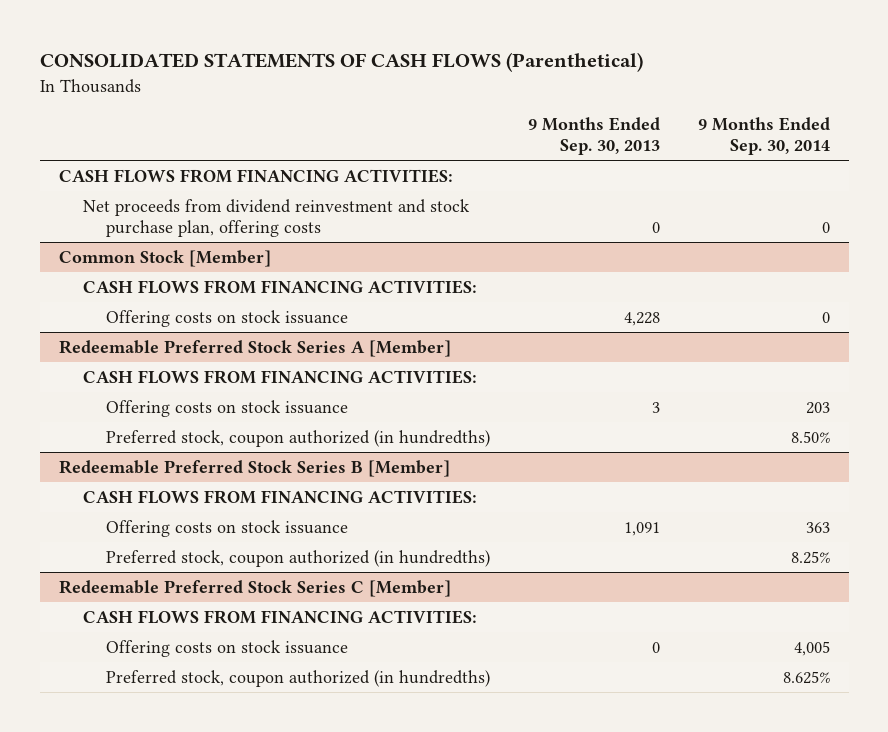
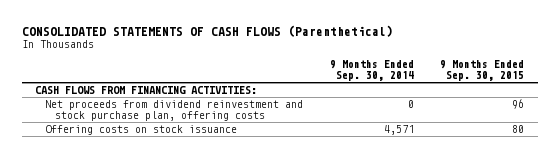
[528,117,661,155] 9 Months Ended Sep. 30, 2013 -> none
none -> [440,60,525,82] 9 Months Ended Sep. 30, 2015
[58,249,271,267] Common Stock [Member] -> none
[82,279,477,294] CASH FLOWS FROM FINANCING ACTIVITIES: -> none
[58,339,451,357] Redeemable Preferred Stock Series A [Member] -> none
[82,369,477,384] CASH FLOWS FROM FINANCING ACTIVITIES: -> none
[106,399,349,417] Offering costs on stock issuance -> none
[106,429,491,447] Preferred stock, coupon authorized (in hundredths) -> none
[58,459,450,477] Redeemable Preferred Stock Series B [Member] -> none
[82,489,477,504] CASH FLOWS FROM FINANCING ACTIVITIES: -> none
[106,519,349,537] Offering costs on stock issuance -> none
[106,549,491,567] Preferred stock, coupon authorized (in hundredths) -> none
[58,579,451,597] Redeemable Preferred Stock Series C [Member] -> none
[82,609,477,624] CASH FLOWS FROM FINANCING ACTIVITIES: -> none
[106,639,349,657] Offering costs on stock issuance -> none
[106,669,491,687] Preferred stock, coupon authorized (in hundredths) -> none
[821,311,830,323] 0 -> [383,125,414,136] 4,571

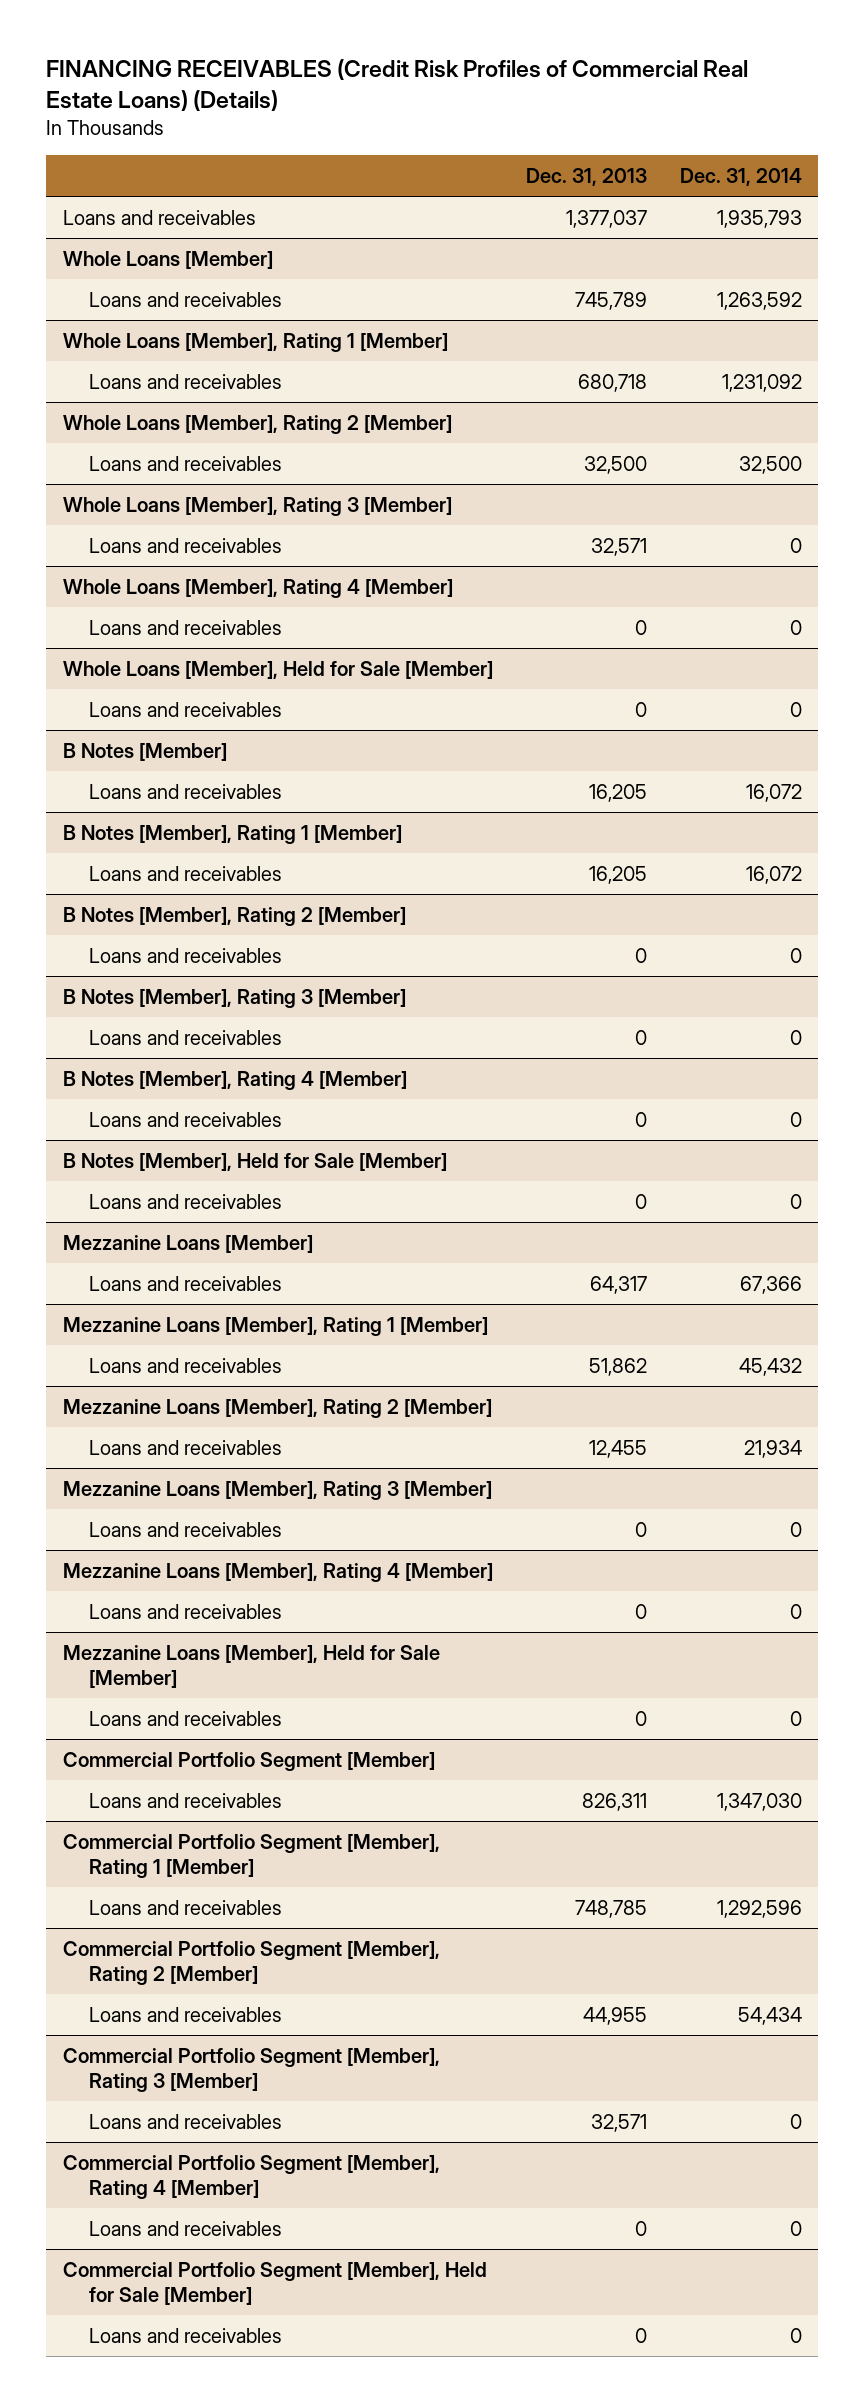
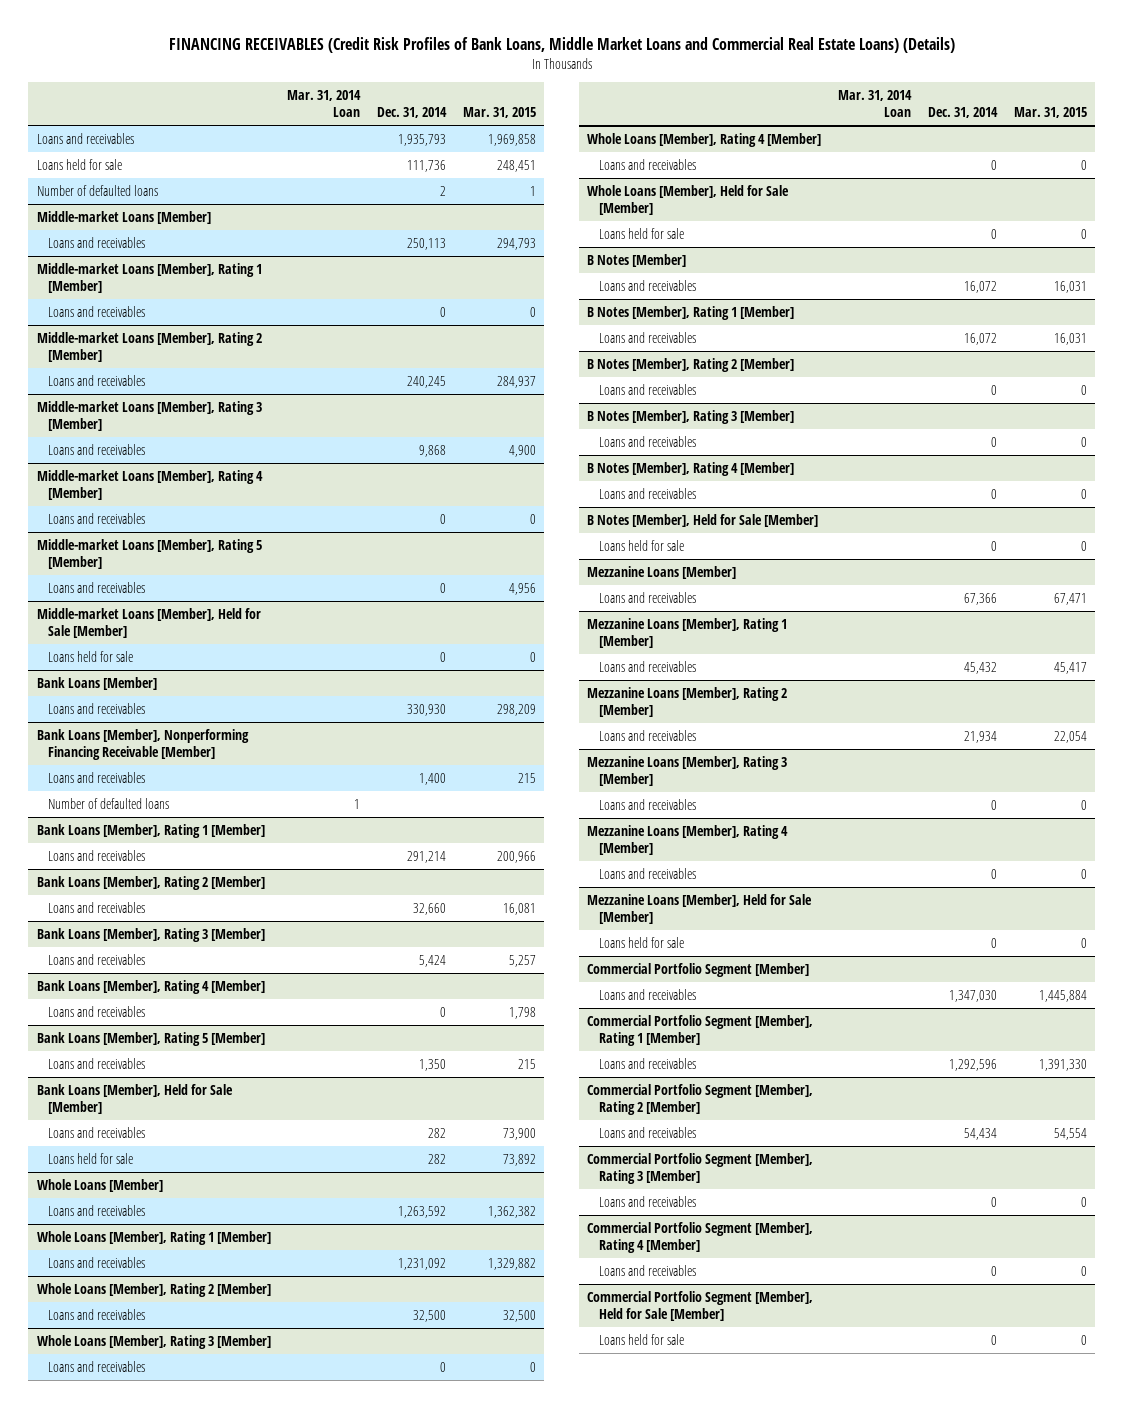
[46,59,749,112] FINANCING RECEIVABLES (Credit Risk Profiles of Commercial Real Estate Loans) (Details) -> [168,36,955,53] FINANCING RECEIVABLES (Credit Risk Profiles of Bank Loans, Middle Market Loans and Commercial Real Estate Loans) (Details)
[525,168,647,187] Dec. 31, 2013 -> none
none -> [287,90,362,118] Mar. 31, 2014 Loan
none -> [462,107,536,119] Mar. 31, 2015
none -> [36,158,122,170] Loans held for sale
none -> [36,184,158,196] Number of defaulted loans
none -> [36,210,211,224] Middle-market Loans [Member]
none -> [48,236,146,248] Loans and receivables
none -> [36,262,262,294] Middle-market Loans [Member], Rating 1 [Member]
none -> [48,305,146,317] Loans and receivables
none -> [36,331,262,363] Middle-market Loans [Member], Rating 2 [Member]
none -> [48,374,146,386] Loans and receivables
none -> [36,400,262,432] Middle-market Loans [Member], Rating 3 [Member]
none -> [48,443,146,455] Loans and receivables
none -> [36,469,263,501] Middle-market Loans [Member], Rating 4 [Member]
none -> [48,512,146,524] Loans and receivables
none -> [36,538,262,570] Middle-market Loans [Member], Rating 5 [Member]
none -> [48,581,146,593] Loans and receivables
none -> [36,607,261,639] Middle-market Loans [Member], Held for Sale [Member]
none -> [48,650,134,662] Loans held for sale
none -> [36,676,157,690] Bank Loans [Member]
none -> [48,702,146,714] Loans and receivables
none -> [36,728,249,761] Bank Loans [Member], Nonperforming Financing Receivable [Member]
none -> [48,771,146,783] Loans and receivables
none -> [48,797,170,809] Number of defaulted loans
none -> [36,823,265,838] Bank Loans [Member], Rating 1 [Member]
none -> [48,849,146,861] Loans and receivables
none -> [36,875,265,890] Bank Loans [Member], Rating 2 [Member]
none -> [48,901,146,913] Loans and receivables
none -> [36,927,265,942] Bank Loans [Member], Rating 3 [Member]
none -> [48,953,146,965] Loans and receivables
none -> [36,979,265,994] Bank Loans [Member], Rating 4 [Member]
none -> [48,1005,146,1017] Loans and receivables
none -> [36,1031,265,1046] Bank Loans [Member], Rating 5 [Member]
none -> [48,1057,146,1069] Loans and receivables
none -> [36,1083,233,1115] Bank Loans [Member], Held for Sale [Member]
none -> [48,1126,146,1138] Loans and receivables
none -> [48,1152,134,1164] Loans held for sale
[88,701,282,717] Loans and receivables -> none
none -> [598,227,684,239] Loans held for sale
[88,1193,282,1209] Loans and receivables -> none
none -> [598,539,684,551] Loans held for sale
[88,1710,282,1726] Loans and receivables -> none
none -> [598,936,684,948] Loans held for sale
[88,2327,282,2343] Loans and receivables -> none
none -> [598,1333,684,1345] Loans held for sale

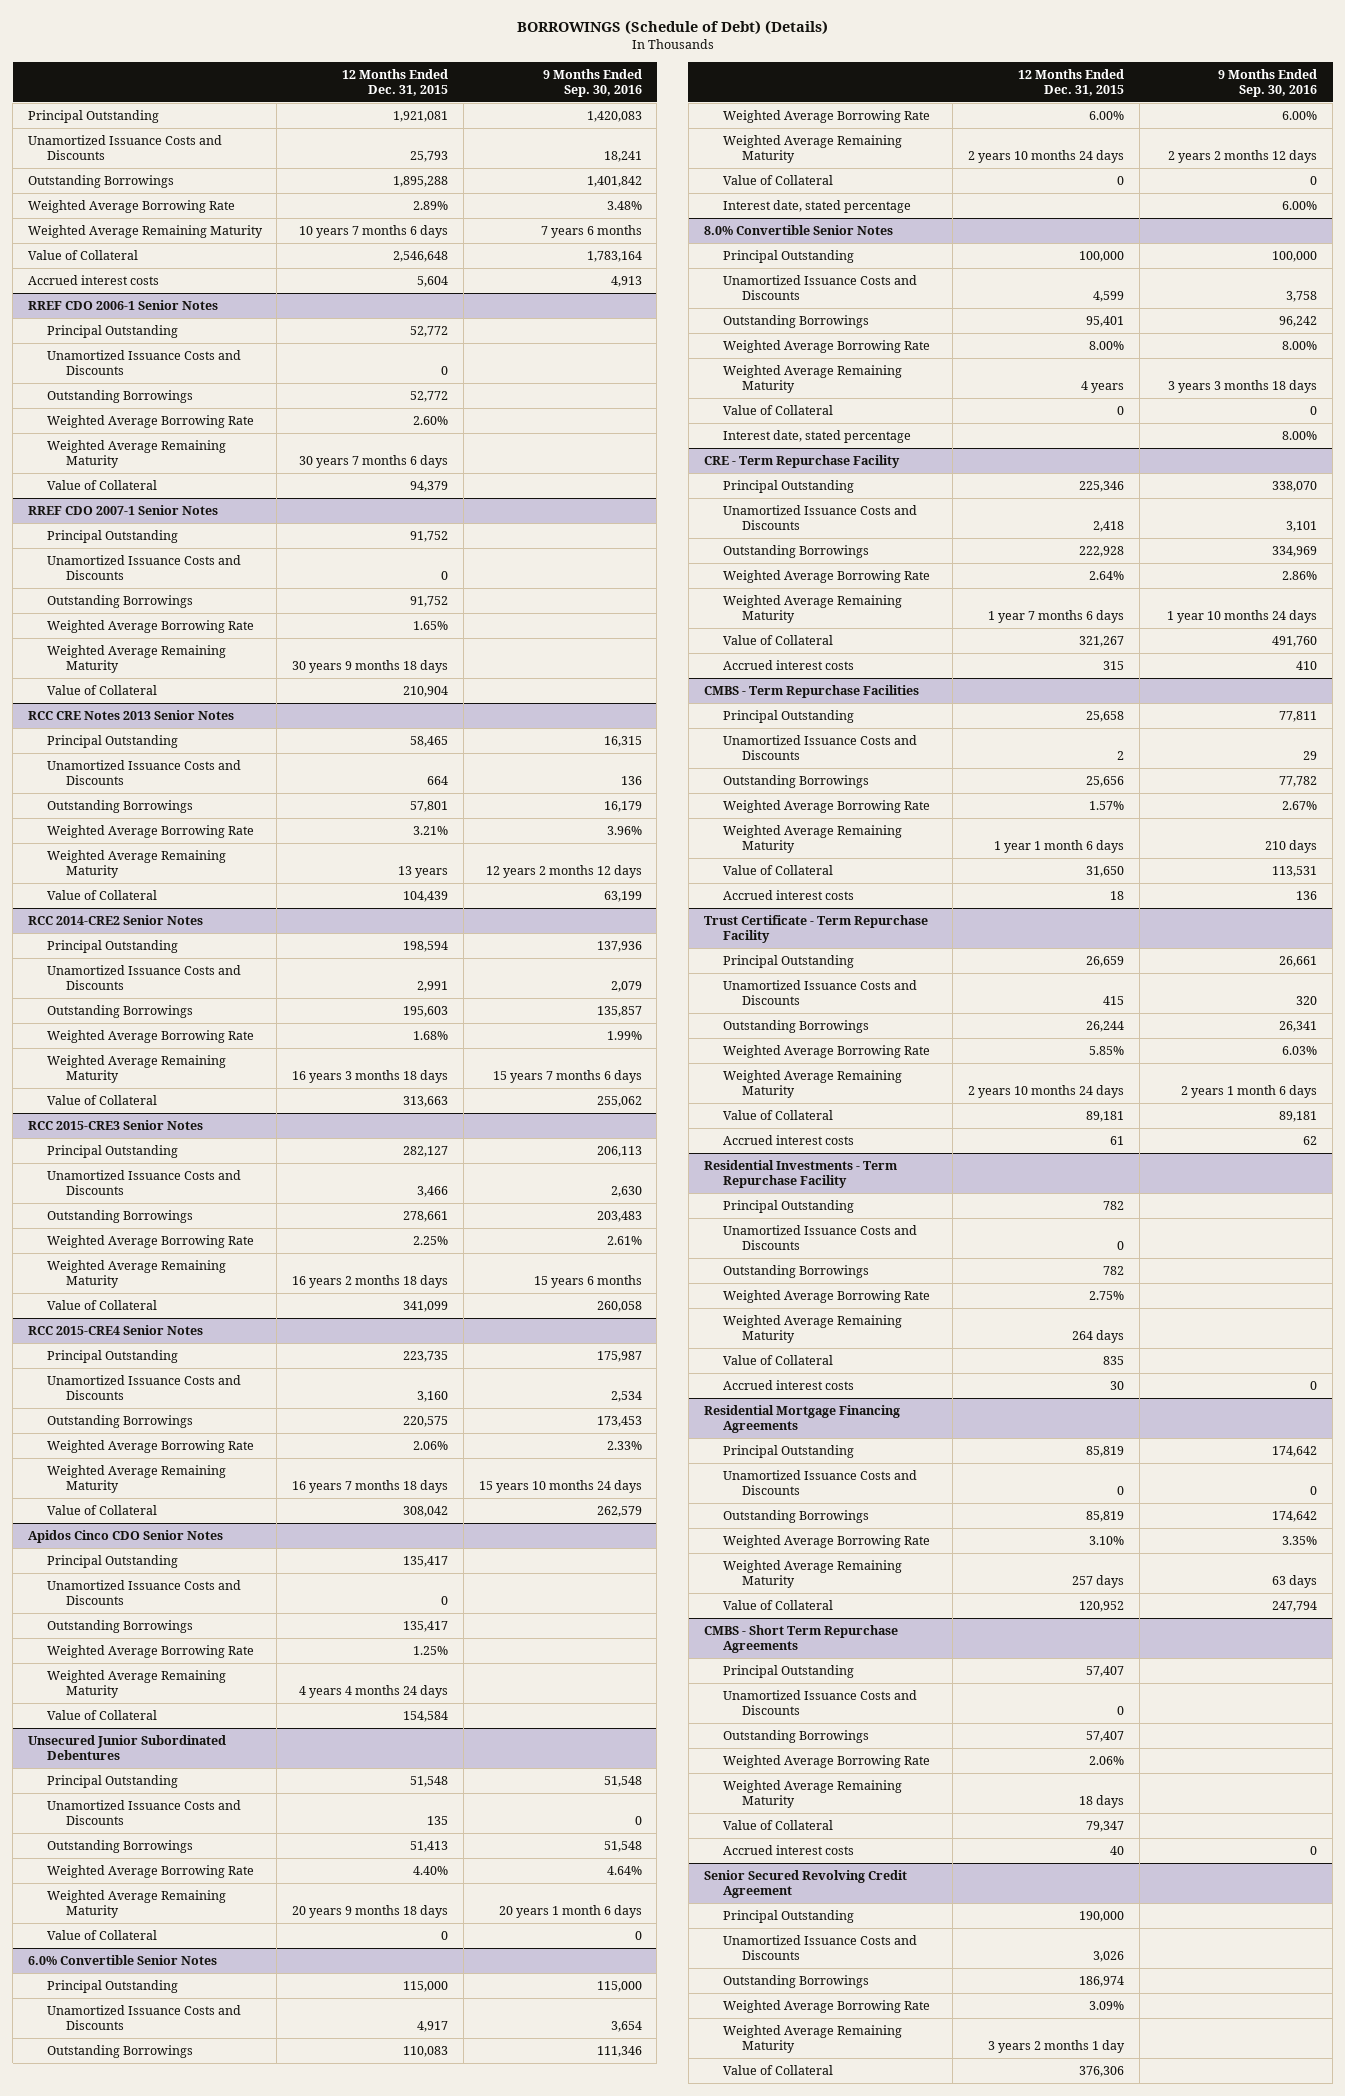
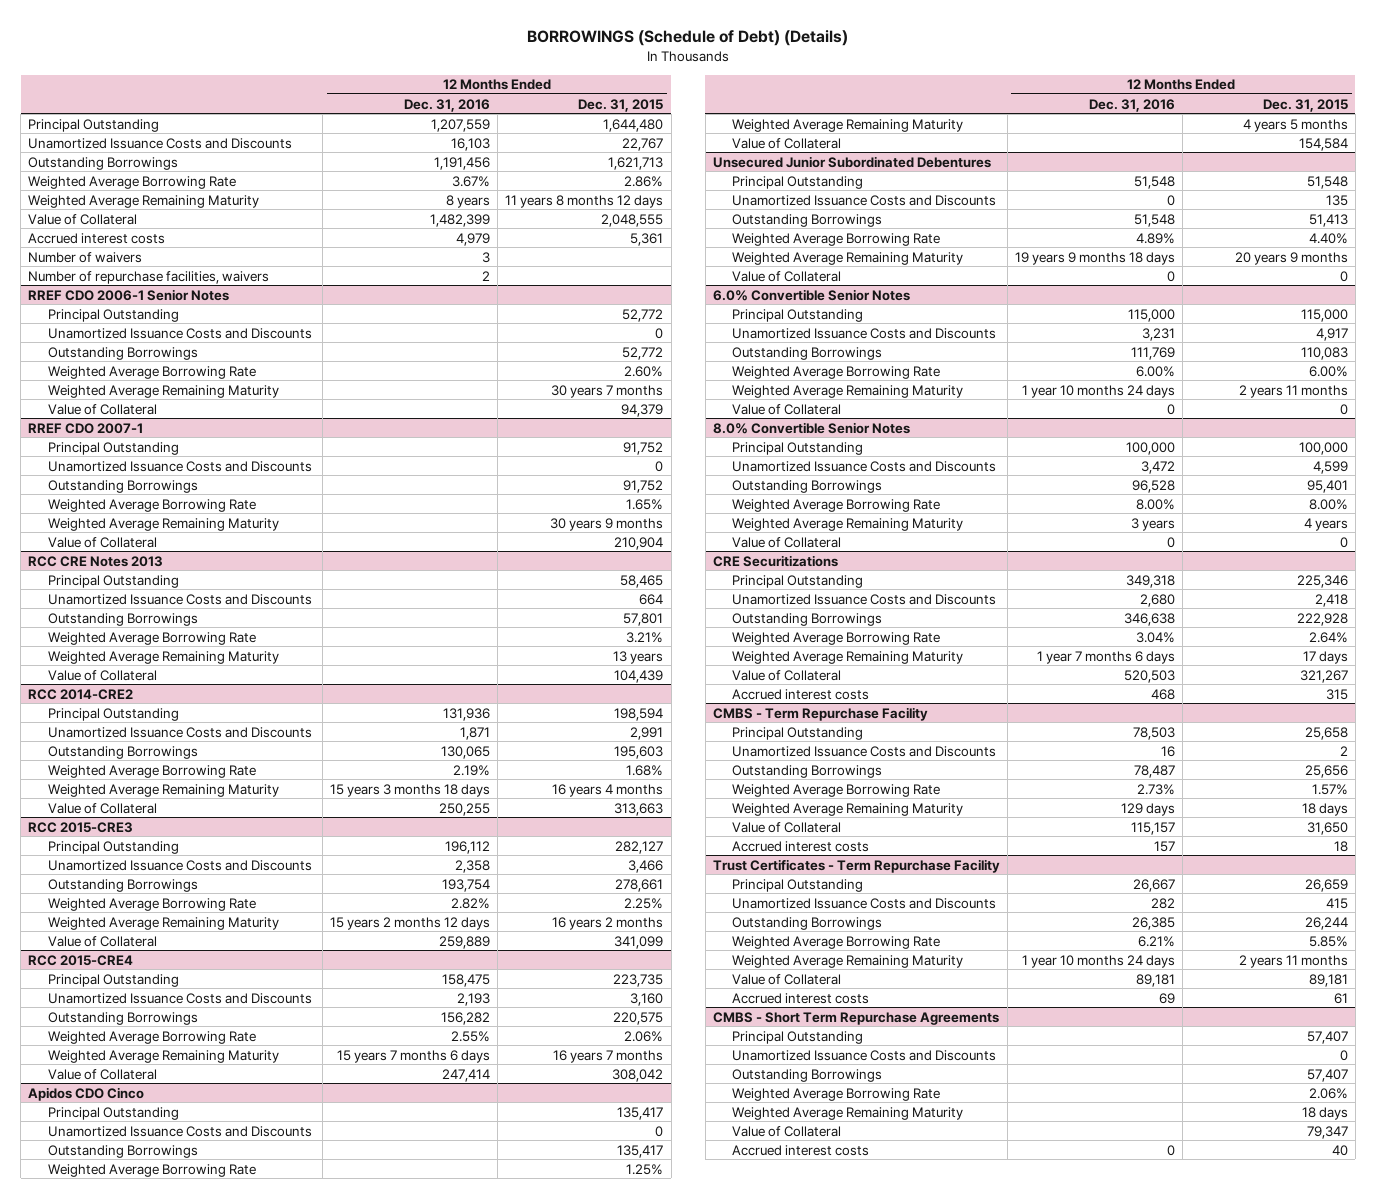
[542,68,642,98] 9 Months Ended Sep. 30, 2016 -> none
none -> [404,98,491,112] Dec. 31, 2016
[393,110,449,122] 1,921,081 -> [603,118,664,132] 1,644,480
[410,151,449,163] 25,793 -> [622,137,664,151] 22,767
[393,175,449,187] 1,895,288 -> [608,156,664,170] 1,621,713
[413,200,449,210] 2.89% -> [624,175,664,187] 2.86%
[299,224,449,238] 10 years 7 months 6 days -> [505,194,664,208] 11 years 8 months 12 days
[393,250,449,262] 2,546,648 -> [601,213,664,227] 2,048,555
[417,275,449,287] 5,604 -> [630,232,664,246] 5,361
none -> [28,251,143,263] Number of waivers
none -> [28,270,270,284] Number of repurchase facilities, waivers
[299,455,449,469] 30 years 7 months 6 days -> [551,384,664,398] 30 years 7 months
[27,504,218,515] RREF CDO 2007-1 Senior Notes -> [28,422,144,434] RREF CDO 2007-1
[292,660,449,674] 30 years 9 months 18 days -> [550,517,664,531] 30 years 9 months
[27,709,234,720] RCC CRE Notes 2013 Senior Notes -> [28,555,164,567] RCC CRE Notes 2013
[27,914,203,925] RCC 2014-CRE2 Senior Notes -> [28,688,134,700] RCC 2014-CRE2
[292,1070,449,1084] 16 years 3 months 18 days -> [552,783,664,797] 16 years 4 months
[27,1119,203,1130] RCC 2015-CRE3 Senior Notes -> [28,821,134,833] RCC 2015-CRE3
[292,1275,449,1289] 16 years 2 months 18 days -> [552,916,664,930] 16 years 2 months
[27,1324,203,1335] RCC 2015-CRE4 Senior Notes -> [28,954,134,966] RCC 2015-CRE4
[292,1480,449,1494] 16 years 7 months 18 days -> [553,1049,664,1063] 16 years 7 months
[27,1529,223,1543] Apidos Cinco CDO Senior Notes -> [28,1086,145,1101] Apidos CDO Cinco
[299,1685,449,1699] 4 years 4 months 24 days -> [1242,118,1348,132] 4 years 5 months
[292,1905,449,1919] 20 years 9 months 18 days -> [1234,251,1348,265] 20 years 9 months
[967,150,1124,164] 2 years 10 months 24 days -> [1238,384,1348,398] 2 years 11 months
[722,199,911,213] Interest date, stated percentage -> none
[722,429,911,443] Interest date, stated percentage -> none
[703,454,900,468] CRE - Term Repurchase Facility -> [712,554,838,567] CRE Securitizations
[987,610,1124,624] 1 year 7 months 6 days -> [1302,650,1348,664] 17 days
[703,684,919,698] CMBS - Term Repurchase Facilities -> [712,706,928,721] CMBS - Term Repurchase Facility
[993,840,1124,854] 1 year 1 month 6 days -> [1301,802,1348,816] 18 days
[703,914,928,944] Trust Certificate - Term Repurchase Facility -> [712,858,1000,873] Trust Certificates - Term Repurchase Facility
[967,1085,1124,1099] 2 years 10 months 24 days -> [1238,954,1348,968] 2 years 11 months
[703,1159,897,1189] Residential Investments - Term Repurchase Facility -> none
[722,1199,854,1213] Principal Outstanding -> none
[722,1224,917,1251] Unamortized Issuance Costs and Discounts -> none
[722,1264,869,1278] Outstanding Borrowings -> none
[722,1289,930,1303] Weighted Average Borrowing Rate -> none
[722,1314,902,1344] Weighted Average Remaining Maturity -> none
[722,1354,833,1365] Value of Collateral -> none
[722,1379,854,1390] Accrued interest costs -> none
[703,1404,900,1434] Residential Mortgage Financing Agreements -> none
[722,1444,854,1458] Principal Outstanding -> none
[722,1469,917,1496] Unamortized Issuance Costs and Discounts -> none
[722,1509,869,1523] Outstanding Borrowings -> none
[722,1534,930,1548] Weighted Average Borrowing Rate -> none
[722,1559,902,1589] Weighted Average Remaining Maturity -> none
[722,1599,833,1610] Value of Collateral -> none
[703,1869,907,1899] Senior Secured Revolving Credit Agreement -> none
[722,1909,854,1923] Principal Outstanding -> none
[722,1934,917,1961] Unamortized Issuance Costs and Discounts -> none
[722,1974,869,1988] Outstanding Borrowings -> none
[722,1999,930,2013] Weighted Average Borrowing Rate -> none
[722,2024,902,2054] Weighted Average Remaining Maturity -> none
[722,2064,833,2075] Value of Collateral -> none

